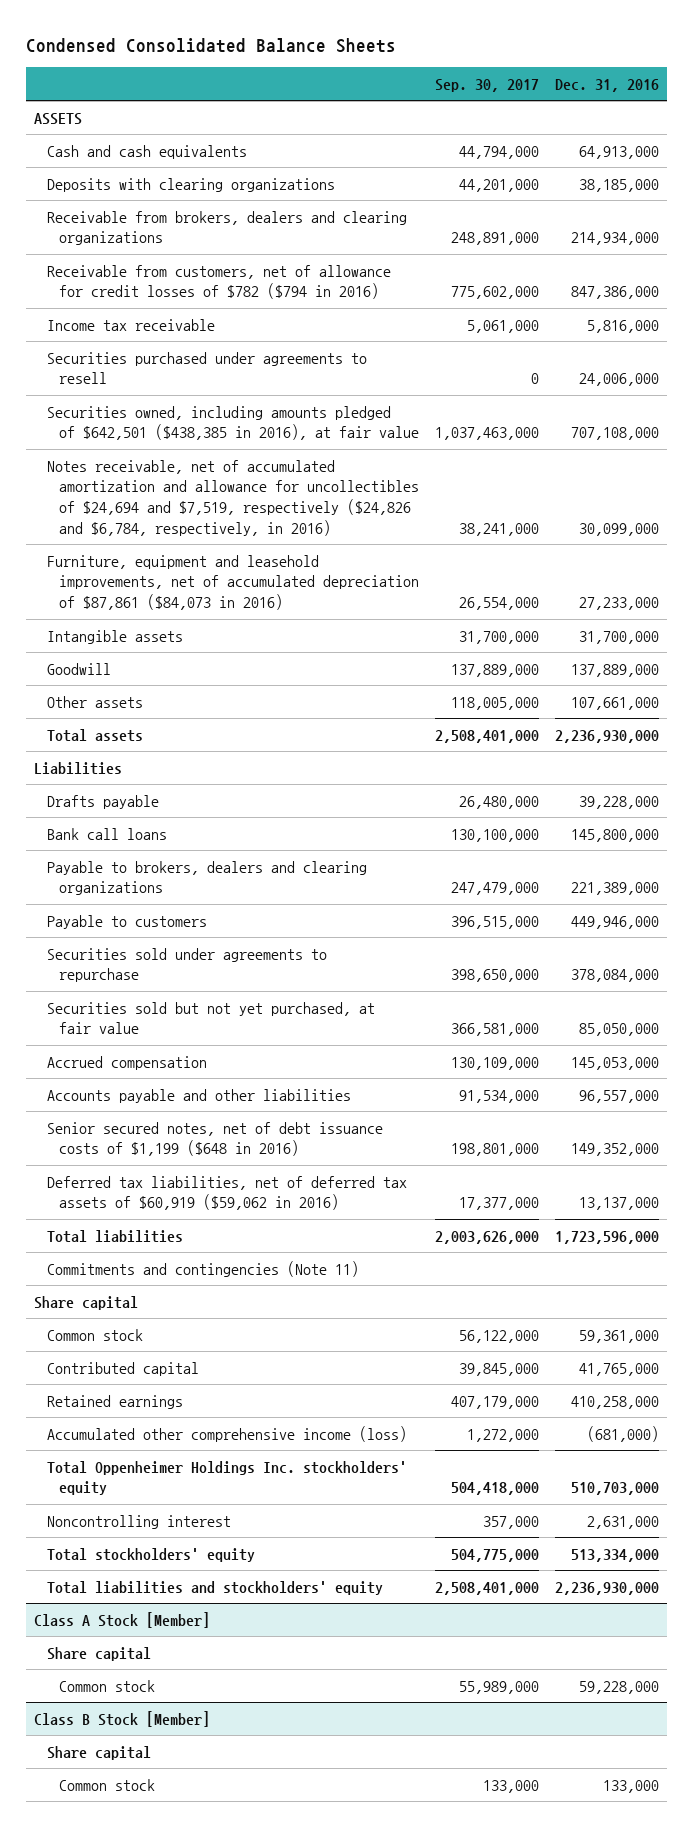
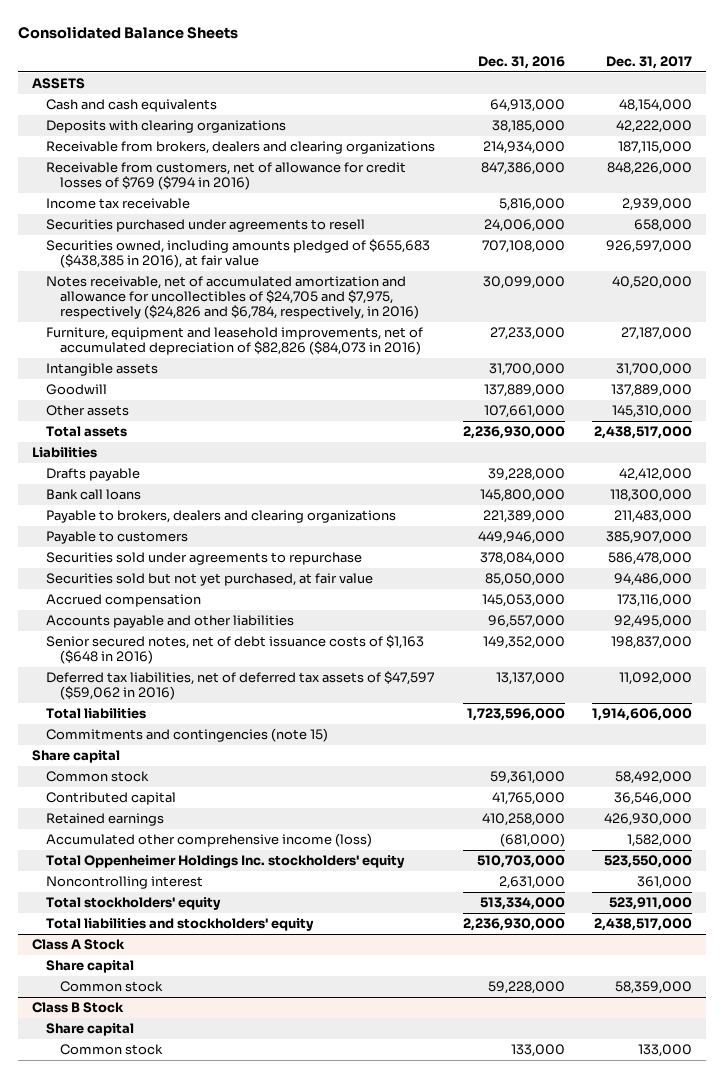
[26,38,397,54] Condensed Consolidated Balance Sheets -> [18,25,239,39] Consolidated Balance Sheets
[434,78,539,92] Sep. 30, 2017 -> none
none -> [606,56,693,70] Dec. 31, 2017
[46,264,391,300] Receivable from customers, net of allowance for credit losses of $782 ($794 in 2016) -> [46,162,407,191] Receivable from customers, net of allowance for credit losses of $769 ($794 in 2016)
[46,405,419,441] Securities owned, including amounts pledged of $642,501 ($438,385 in 2016), at fair value -> [46,239,431,269] Securities owned, including amounts pledged of $655,683 ($438,385 in 2016), at fair value
[46,459,419,536] Notes receivable, net of accumulated amortization and allowance for uncollectibles of $24,694 and $7,519, respectively ($24,826 and $6,784, respectively, in 2016) -> [46,276,420,320] Notes receivable, net of accumulated amortization and allowance for uncollectibles of $24,705 and $7,975, respectively ($24,826 and $6,784, respectively, in 2016)
[46,554,419,611] Furniture, equipment and leasehold improvements, net of accumulated depreciation of $87,861 ($84,073 in 2016) -> [46,327,424,356] Furniture, equipment and leasehold improvements, net of accumulated depreciation of $82,826 ($84,073 in 2016)
[46,1121,383,1157] Senior secured notes, net of debt issuance costs of $1,199 ($648 in 2016) -> [46,635,425,665] Senior secured notes, net of debt issuance costs of $1,163 ($648 in 2016)
[46,1175,407,1211] Deferred tax liabilities, net of deferred tax assets of $60,919 ($59,062 in 2016) -> [46,671,435,701] Deferred tax liabilities, net of deferred tax assets of $47,597 ($59,062 in 2016)
[46,1260,359,1277] Commitments and contingencies (Note 11) -> [46,728,329,743] Commitments and contingencies (note 15)
[34,1611,211,1628] Class A Stock [Member] -> [31,939,125,951] Class A Stock
[34,1710,211,1727] Class B Stock [Member] -> [31,1002,124,1014] Class B Stock

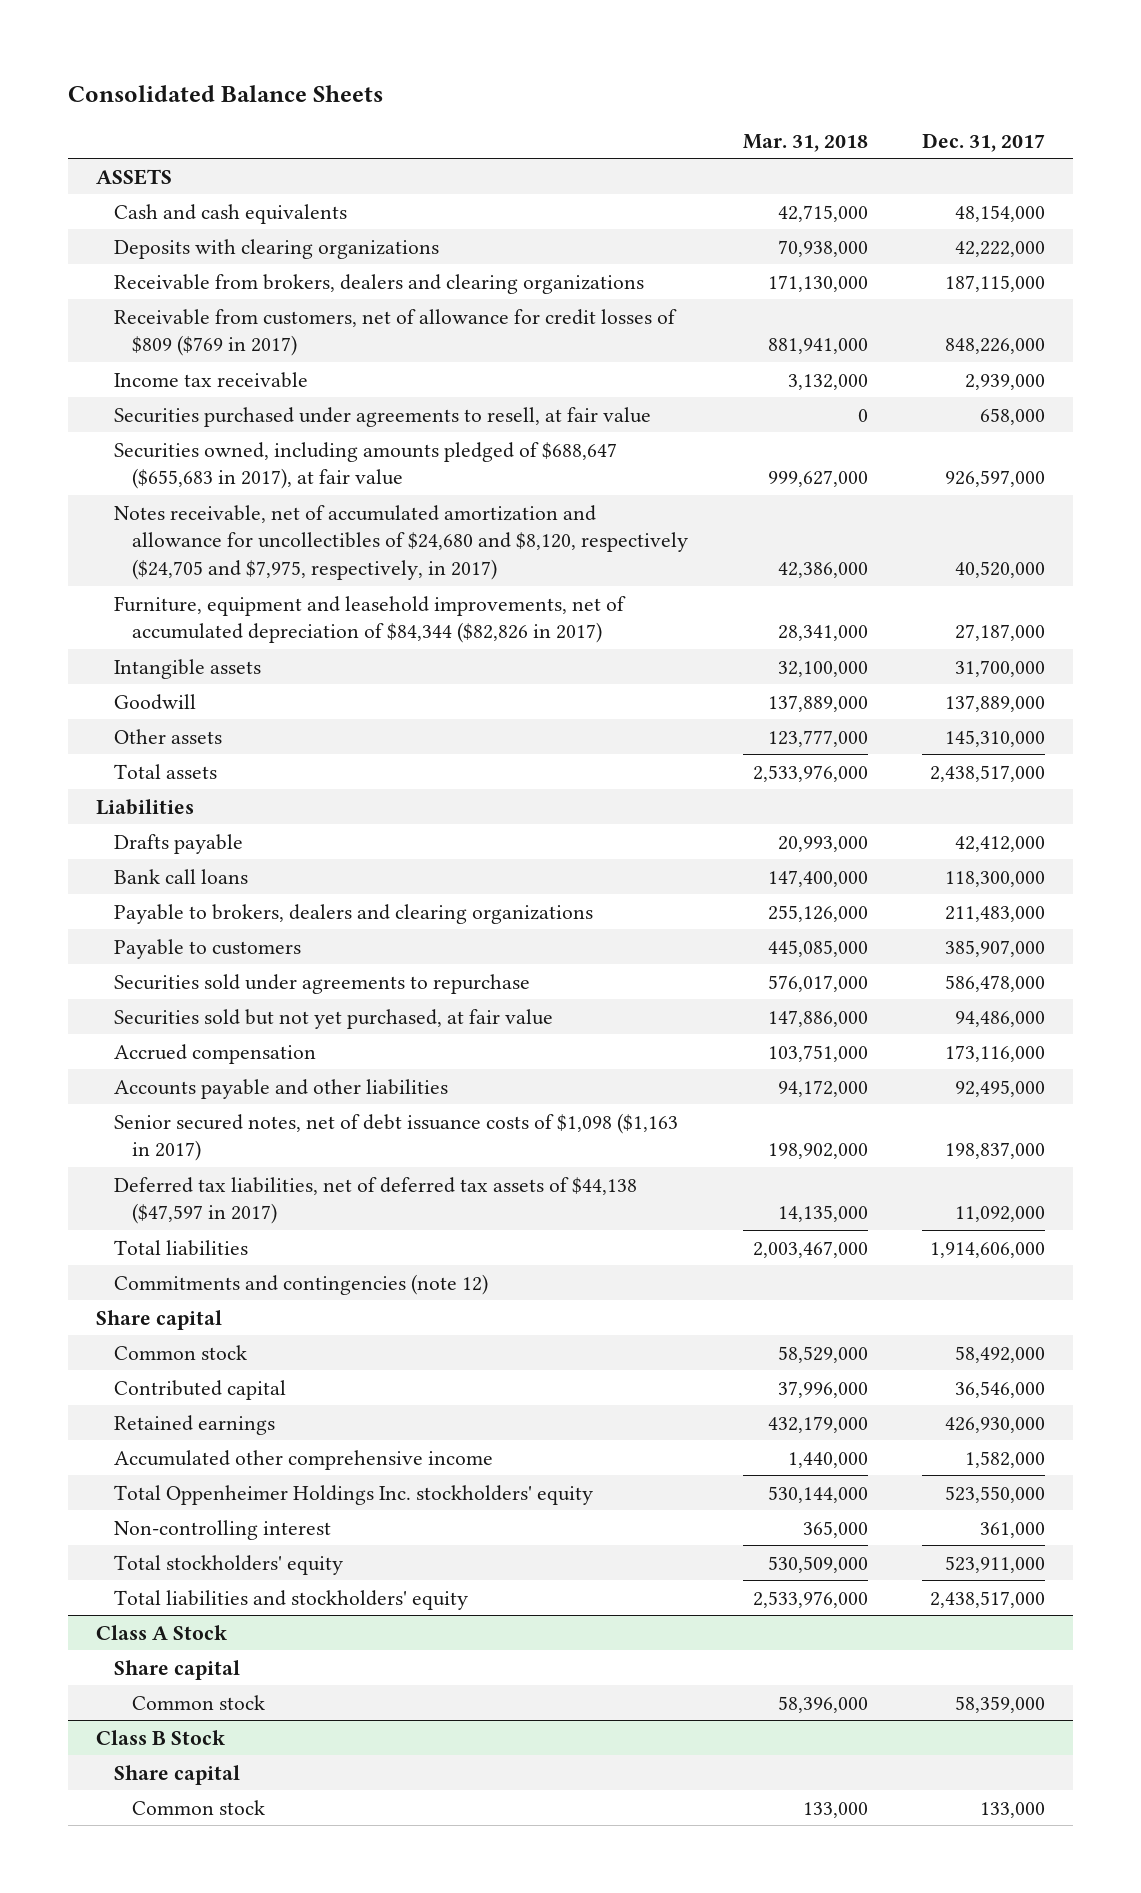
[477,56,565,70] Dec. 31, 2016 -> none
none -> [742,133,868,152] Mar. 31, 2018
[46,162,407,191] Receivable from customers, net of allowance for credit losses of $769 ($794 in 2016) -> [113,308,677,357] Receivable from customers, net of allowance for credit losses of $809 ($769 in 2017)
[46,219,366,233] Securities purchased under agreements to resell -> [113,406,651,427] Securities purchased under agreements to resell, at fair value
[46,239,431,269] Securities owned, including amounts pledged of $655,683 ($438,385 in 2016), at fair value -> [113,441,617,490] Securities owned, including amounts pledged of $688,647 ($655,683 in 2017), at fair value
[46,276,420,320] Notes receivable, net of accumulated amortization and allowance for uncollectibles of $24,705 and $7,975, respectively ($24,826 and $6,784, respectively, in 2016) -> [113,504,689,581] Notes receivable, net of accumulated amortization and allowance for uncollectibles of $24,680 and $8,120, respectively ($24,705 and $7,975, respectively, in 2017)
[46,327,424,356] Furniture, equipment and leasehold improvements, net of accumulated depreciation of $82,826 ($84,073 in 2016) -> [113,595,626,644] Furniture, equipment and leasehold improvements, net of accumulated depreciation of $84,344 ($82,826 in 2017)
[46,635,425,665] Senior secured notes, net of debt issuance costs of $1,163 ($648 in 2016) -> [113,1112,678,1162] Senior secured notes, net of debt issuance costs of $1,098 ($1,163 in 2017)
[46,671,435,701] Deferred tax liabilities, net of deferred tax assets of $47,597 ($59,062 in 2016) -> [113,1176,637,1225] Deferred tax liabilities, net of deferred tax assets of $44,138 ($47,597 in 2017)
[46,728,329,743] Commitments and contingencies (note 15) -> [113,1273,488,1295] Commitments and contingencies (note 12)
[46,833,373,848] Accumulated other comprehensive income (loss) -> [113,1449,493,1470] Accumulated other comprehensive income
[46,876,204,890] Noncontrolling interest -> [113,1519,331,1540] Non-controlling interest

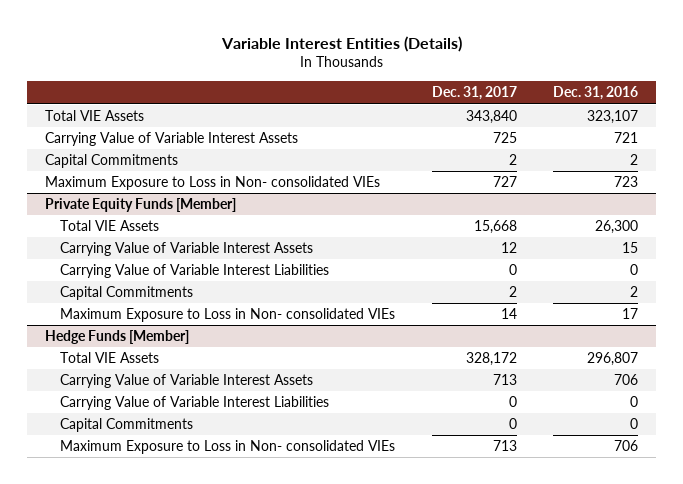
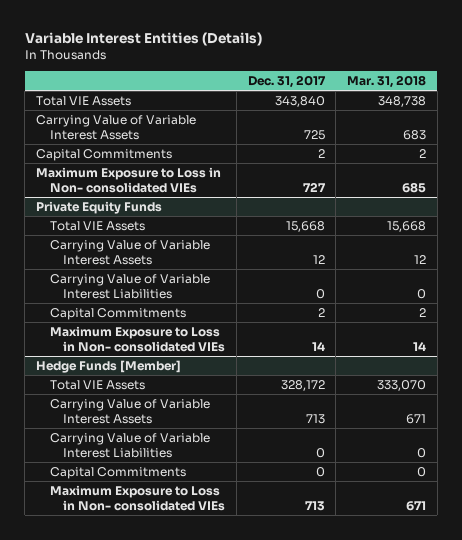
[553,86,639,101] Dec. 31, 2016 -> none
none -> [346,75,426,89] Mar. 31, 2018
[45,198,237,213] Private Equity Funds [Member] -> [35,200,162,214] Private Equity Funds

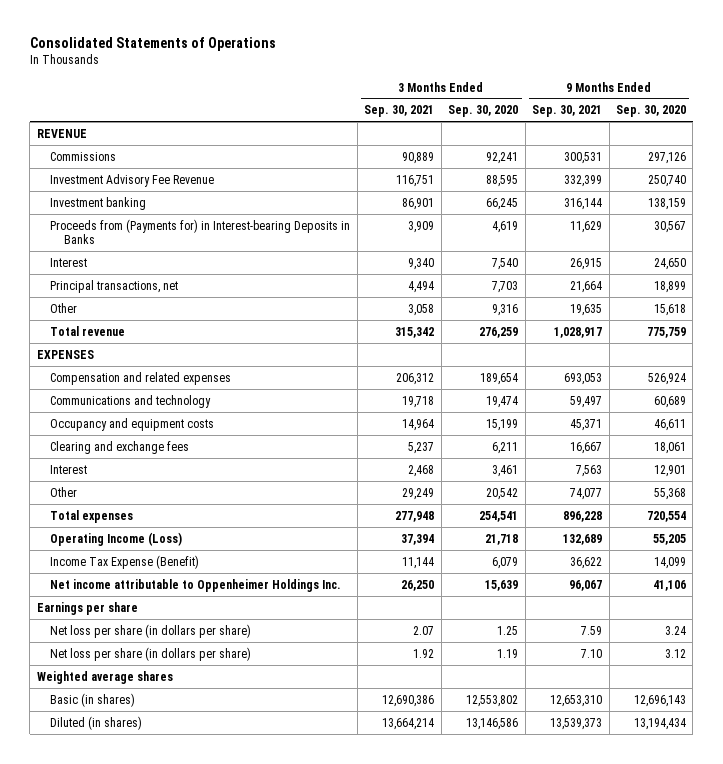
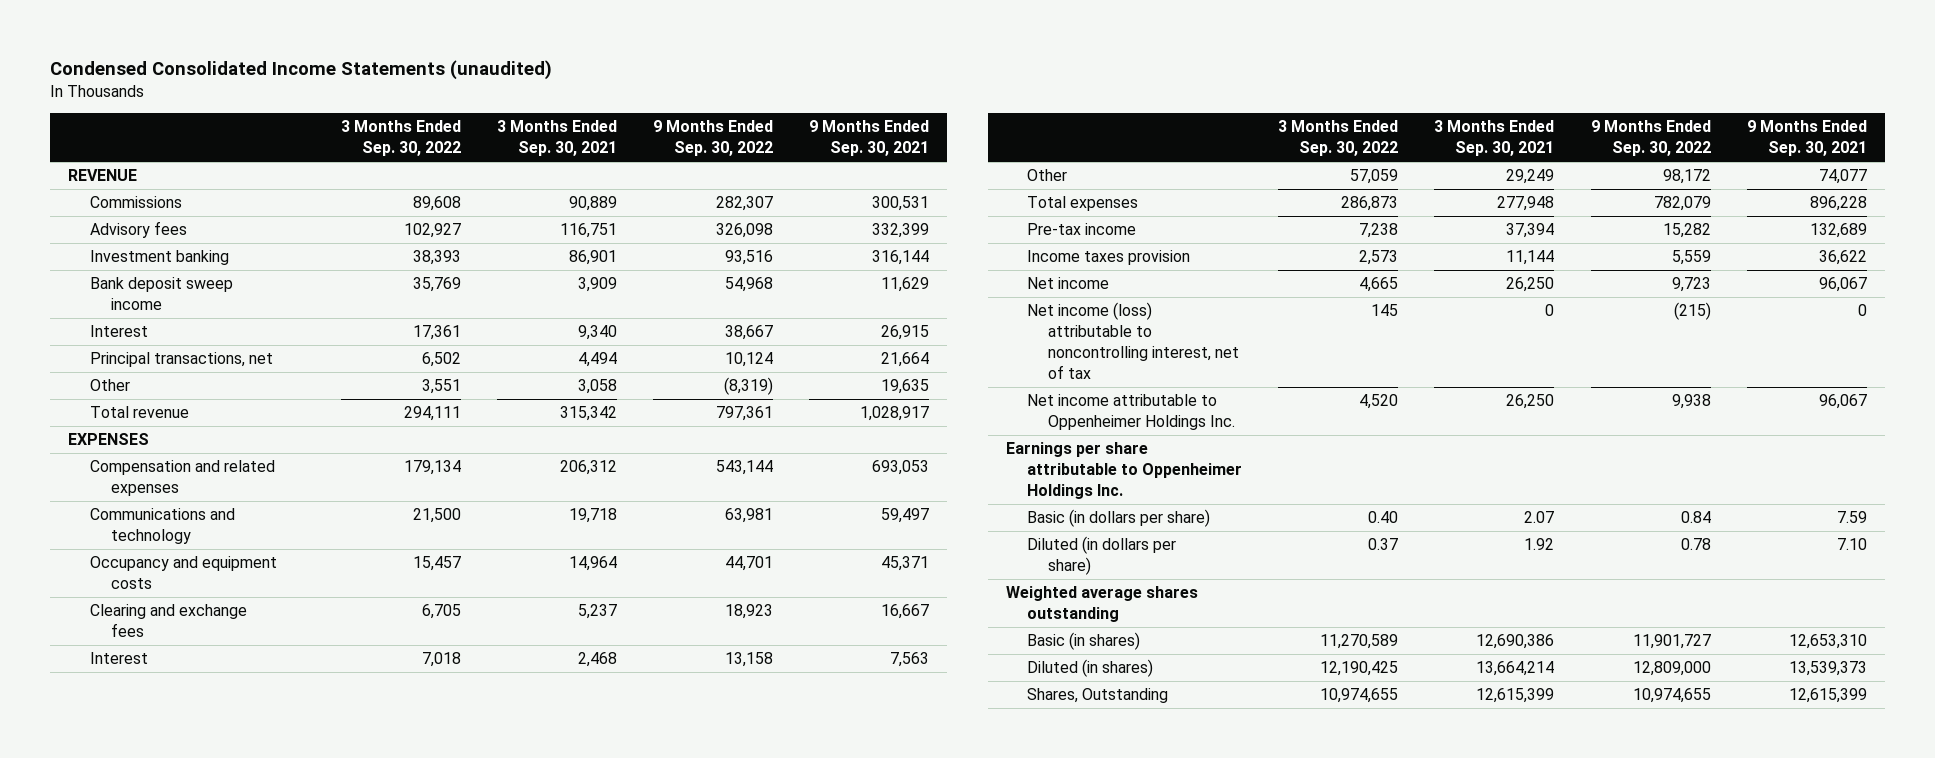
[29,37,276,52] Consolidated Statements of Operations -> [50,60,553,81] Condensed Consolidated Income Statements (unaudited)
[448,105,519,118] Sep. 30, 2020 -> none
[615,105,686,118] Sep. 30, 2020 -> none
none -> [340,120,461,157] 3 Months Ended Sep. 30, 2022
none -> [653,120,774,157] 9 Months Ended Sep. 30, 2022
[50,173,215,187] Investment Advisory Fee Revenue -> [89,221,187,239] Advisory fees
[50,218,351,244] Proceeds from (Payments for) in Interest-bearing Deposits in Banks -> [89,277,233,311] Bank deposit sweep income
[50,531,183,546] Operating Income (Loss) -> [1027,223,1137,236] Pre-tax income
[50,554,200,569] Income Tax Expense (Benefit) -> [1027,250,1191,266] Income taxes provision
none -> [1027,277,1110,290] Net income
none -> [1027,302,1240,379] Net income (loss) attributable to noncontrolling interest, net of tax
[36,601,138,615] Earnings per share -> [1005,442,1243,499] Earnings per share attributable to Oppenheimer Holdings Inc.
[50,623,252,638] Net loss per share (in dollars per share) -> [1027,509,1211,528] Basic (in dollars per share)
[50,646,252,661] Net loss per share (in dollars per share) -> [1027,536,1177,576] Diluted (in dollars per share)
[36,670,173,684] Weighted average shares -> [1005,586,1198,623] Weighted average shares outstanding
none -> [1027,688,1169,704] Shares, Outstanding

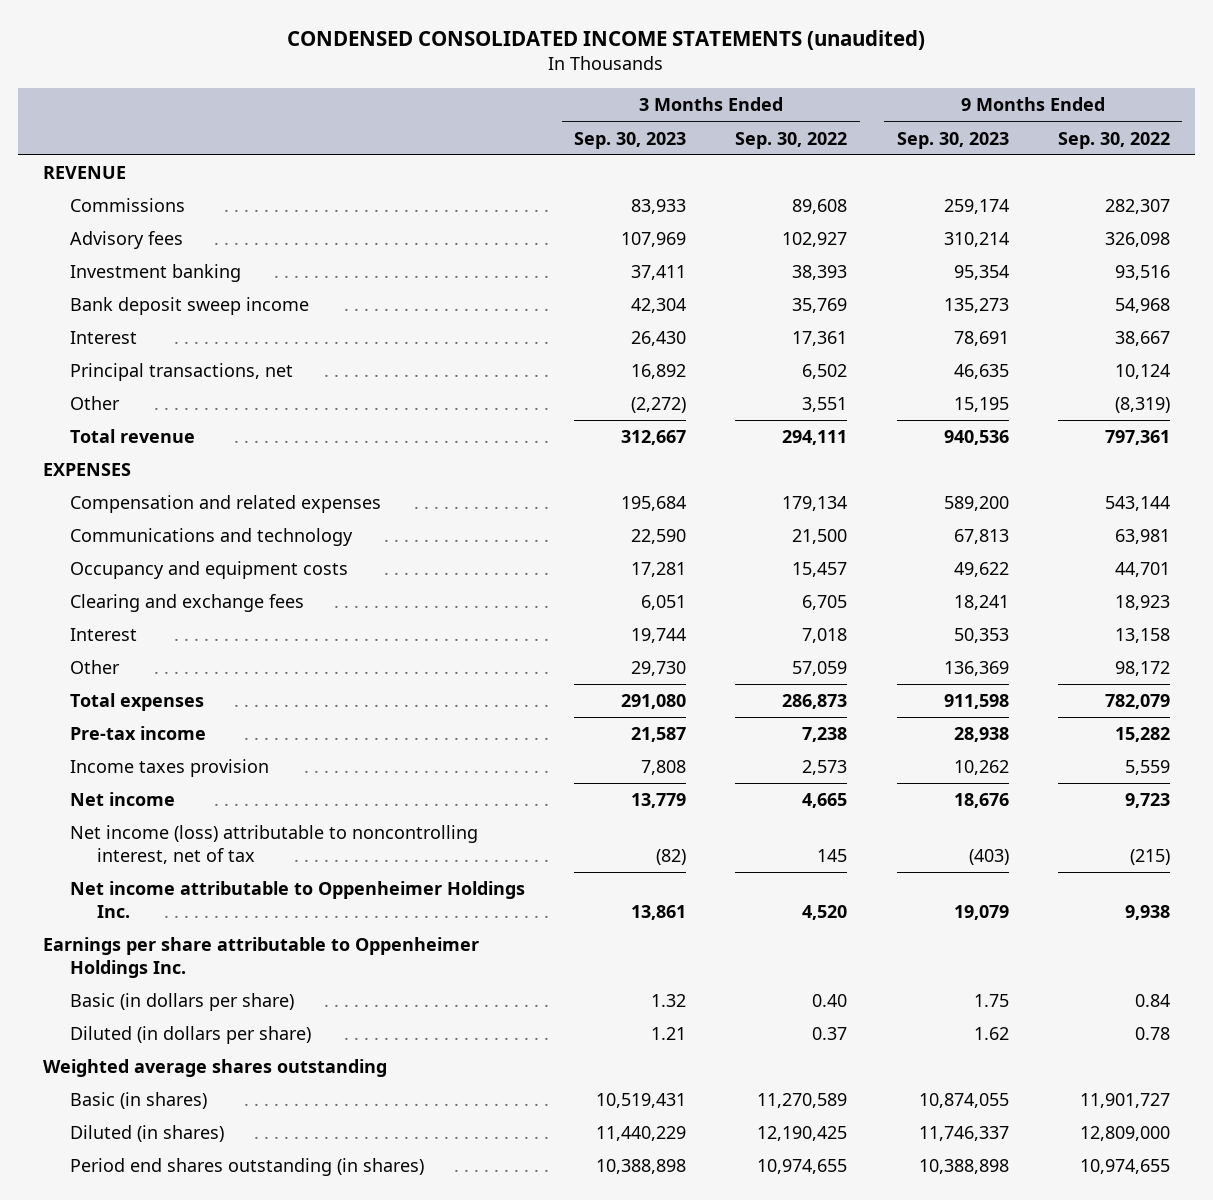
[50,60,553,81] Condensed Consolidated Income Statements (unaudited) -> [287,30,926,51] CONDENSED CONSOLIDATED INCOME STATEMENTS (unaudited)
[497,120,618,157] 3 Months Ended Sep. 30, 2021 -> none
[809,120,930,157] 9 Months Ended Sep. 30, 2021 -> none
none -> [574,131,687,149] Sep. 30, 2023
none -> [896,131,1009,149] Sep. 30, 2023
[1027,688,1169,704] Shares, Outstanding -> [69,1158,424,1177] Period end shares outstanding (in shares)

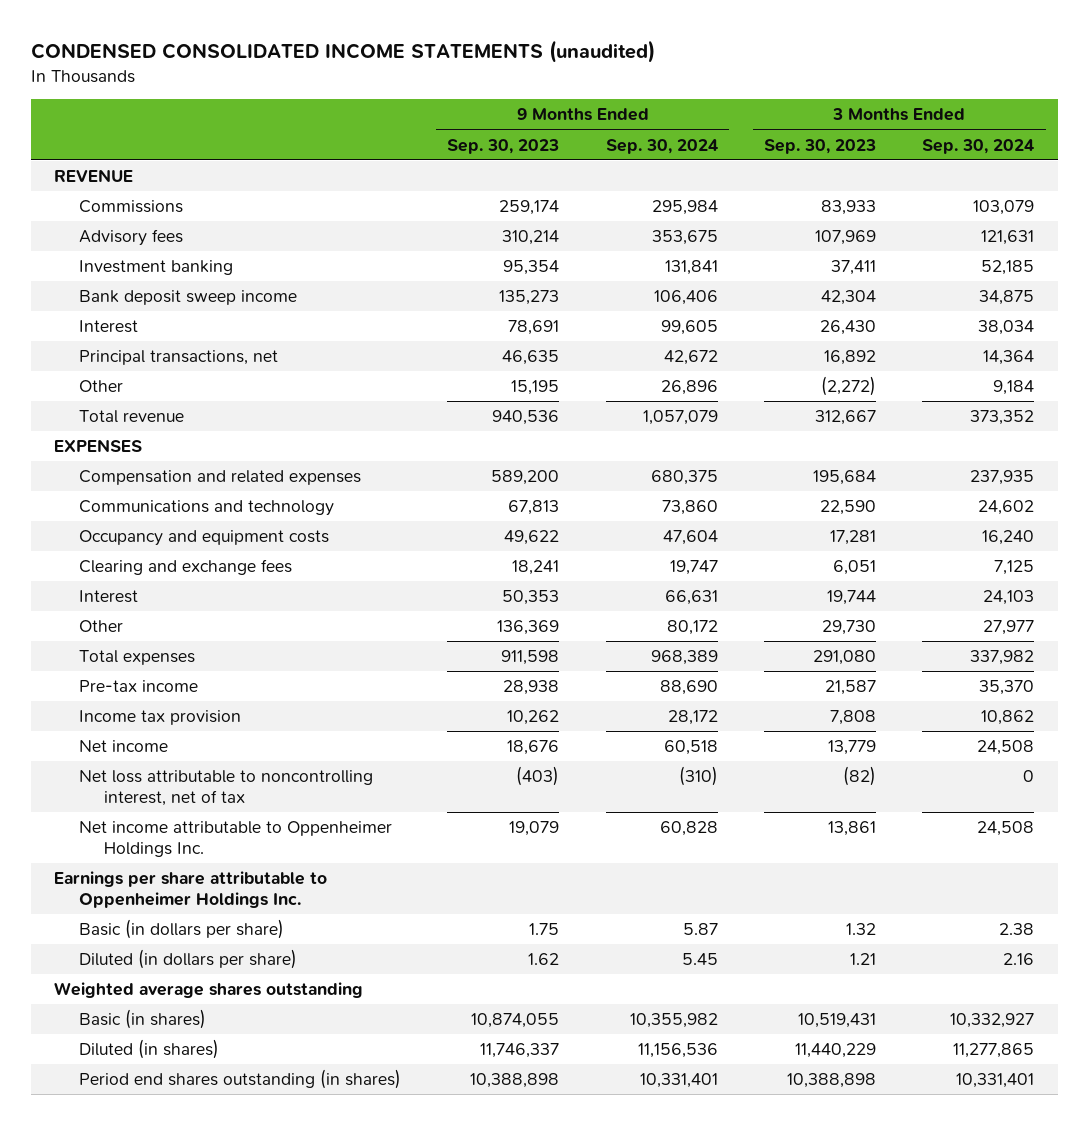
[735,131,848,149] Sep. 30, 2022 -> none
[1057,131,1170,149] Sep. 30, 2022 -> none
none -> [605,138,718,154] Sep. 30, 2024
none -> [922,138,1035,154] Sep. 30, 2024
[69,759,269,778] Income taxes provision -> [79,710,242,726] Income tax provision
[69,825,478,864] Net income (loss) attributable to noncontrolling interest, net of tax -> [79,770,374,806] Net loss attributable to noncontrolling interest, net of tax

